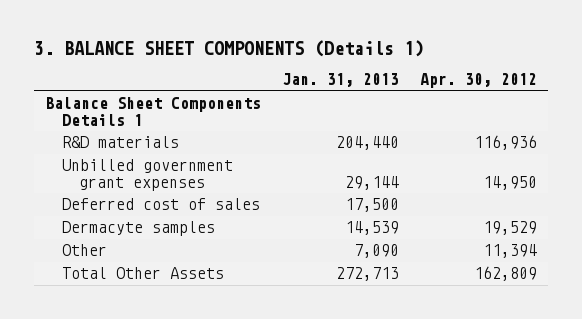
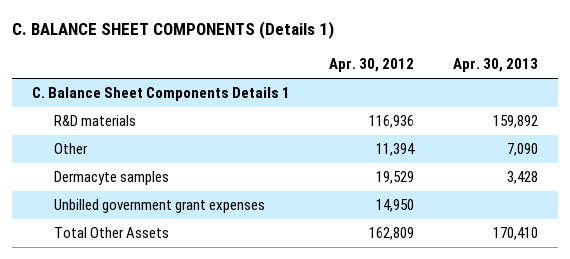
[34,39,425,57] 3. BALANCE SHEET COMPONENTS (Details 1) -> [12,21,335,40] C. BALANCE SHEET COMPONENTS (Details 1)
[282,73,400,88] Jan. 31, 2013 -> none
none -> [453,58,539,73] Apr. 30, 2013
[44,97,261,126] Balance Sheet Components Details 1 -> [31,87,290,102] C. Balance Sheet Components Details 1
[61,198,260,211] Deferred cost of sales -> none
[61,221,215,237] Dermacyte samples -> [54,171,170,186] Dermacyte samples
[61,159,233,191] Unbilled government grant expenses -> [54,199,266,214] Unbilled government grant expenses

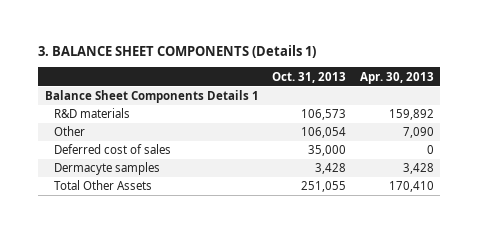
[12,21,335,40] C. BALANCE SHEET COMPONENTS (Details 1) -> [37,44,316,58] 3. BALANCE SHEET COMPONENTS (Details 1)
[329,58,415,73] Apr. 30, 2012 -> none
none -> [272,71,347,83] Oct. 31, 2013
[31,87,290,102] C. Balance Sheet Components Details 1 -> [44,90,259,104] Balance Sheet Components Details 1
none -> [54,144,172,155] Deferred cost of sales
[54,199,266,214] Unbilled government grant expenses -> none

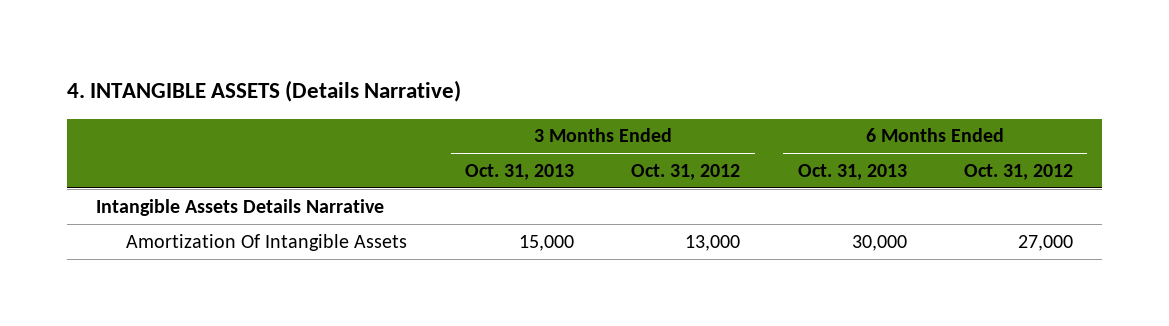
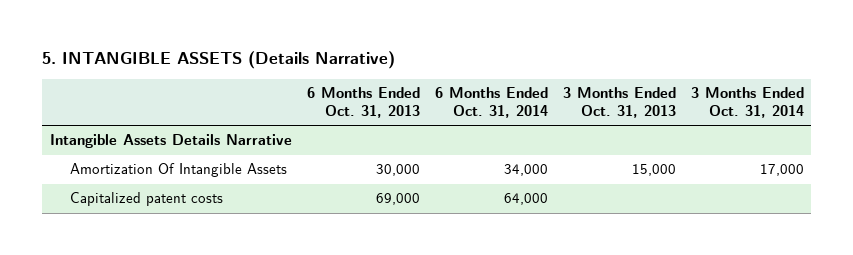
[67,80,462,103] 4. INTANGIBLE ASSETS (Details Narrative) -> [42,51,396,70] 5. INTANGIBLE ASSETS (Details Narrative)
[631,164,741,181] Oct. 31, 2012 -> none
[964,164,1074,181] Oct. 31, 2012 -> none
none -> [434,86,548,119] 6 Months Ended Oct. 31, 2014
none -> [690,86,804,119] 3 Months Ended Oct. 31, 2014
none -> [70,192,224,207] Capitalized patent costs

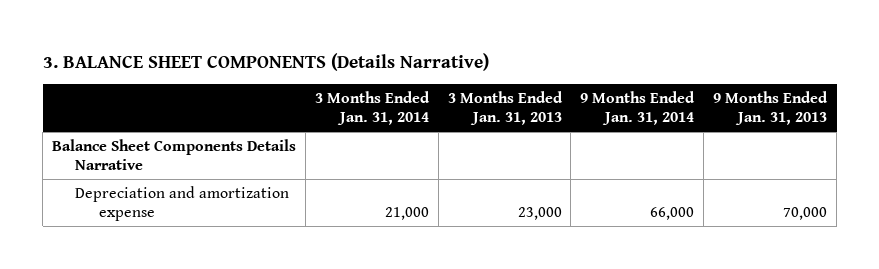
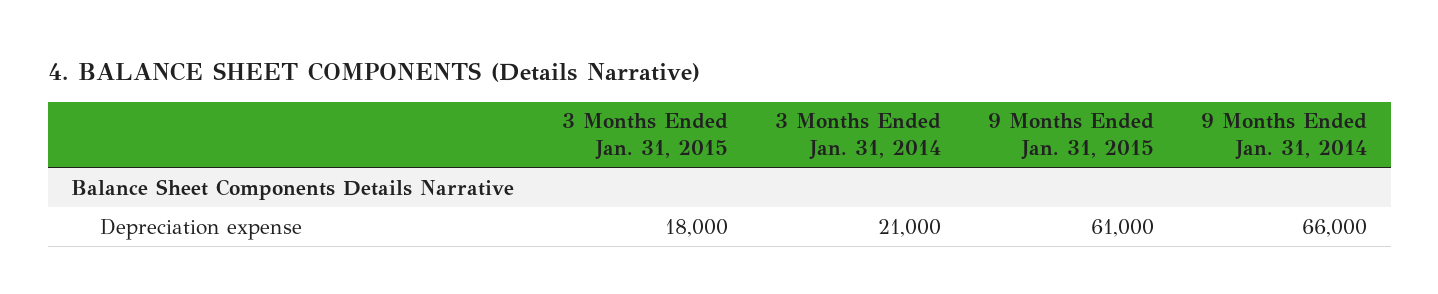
[42,52,489,71] 3. BALANCE SHEET COMPONENTS (Details Narrative) -> [47,62,700,83] 4. BALANCE SHEET COMPONENTS (Details Narrative)
[447,91,563,126] 3 Months Ended Jan. 31, 2013 -> none
[713,91,829,126] 9 Months Ended Jan. 31, 2013 -> none
none -> [561,113,728,161] 3 Months Ended Jan. 31, 2015
none -> [987,113,1154,161] 9 Months Ended Jan. 31, 2015
[75,186,290,222] Depreciation and amortization expense -> [100,217,303,240] Depreciation expense

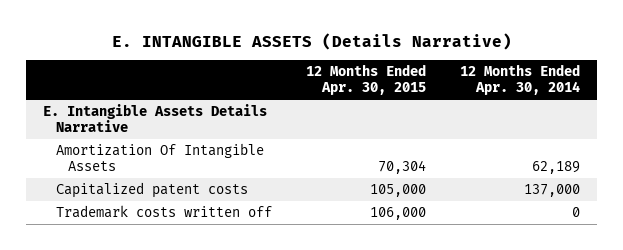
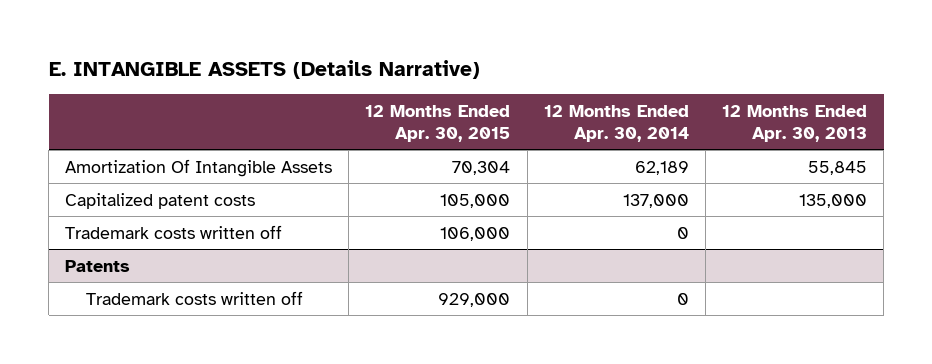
none -> [722,104,868,142] 12 Months Ended Apr. 30, 2013
[43,104,268,133] E. Intangible Assets Details Narrative -> none
none -> [65,259,131,272] Patents
none -> [85,290,303,305] Trademark costs written off

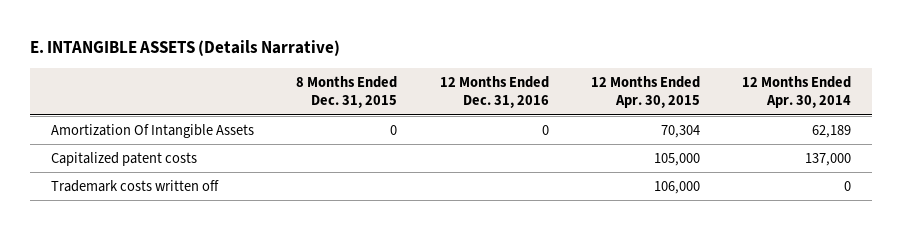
[722,104,868,142] 12 Months Ended Apr. 30, 2013 -> none
none -> [296,75,398,109] 8 Months Ended Dec. 31, 2015
none -> [439,75,549,109] 12 Months Ended Dec. 31, 2016
[65,259,131,272] Patents -> none
[85,290,303,305] Trademark costs written off -> none

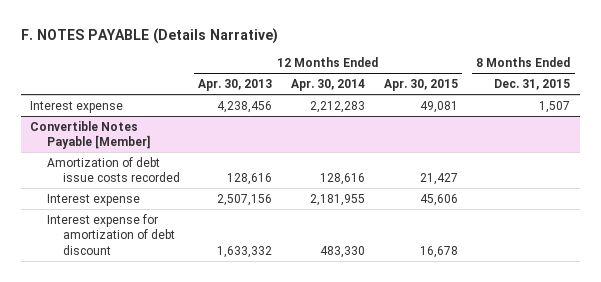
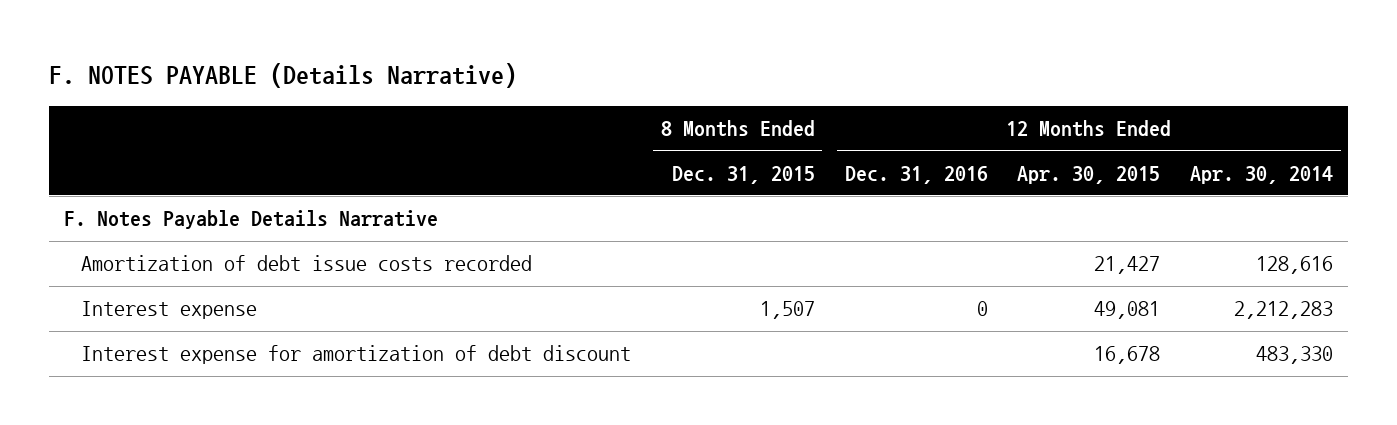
[198,79,273,92] Apr. 30, 2013 -> none
none -> [844,165,988,184] Dec. 31, 2016
[30,120,151,150] Convertible Notes Payable [Member] -> none
none -> [63,210,438,230] F. Notes Payable Details Narrative
[46,193,140,206] Interest expense -> none
[30,100,124,113] Interest expense -> [81,301,258,320] Interest expense

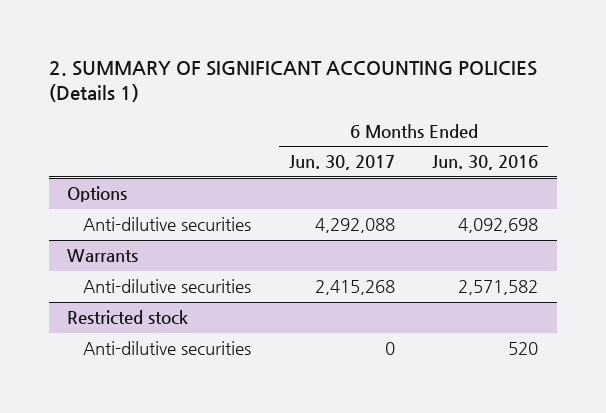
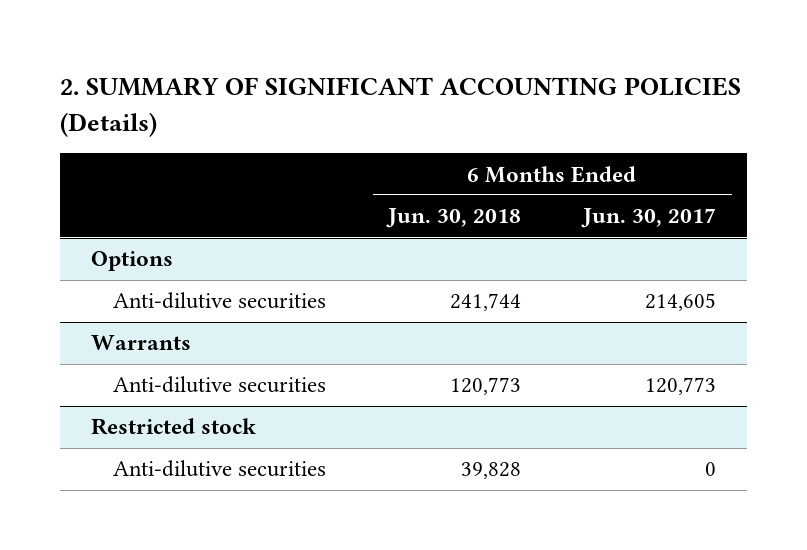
[48,61,537,103] 2. SUMMARY OF SIGNIFICANT ACCOUNTING POLICIES (Details 1) -> [59,77,741,137] 2. SUMMARY OF SIGNIFICANT ACCOUNTING POLICIES (Details)
[432,155,539,171] Jun. 30, 2016 -> none
none -> [386,208,522,229] Jun. 30, 2018
[314,218,395,234] 4,292,088 -> [645,293,717,312] 214,605
[314,280,395,296] 2,415,268 -> [645,377,717,396] 120,773

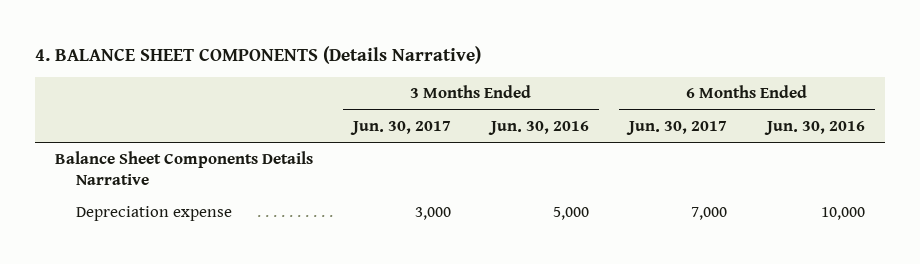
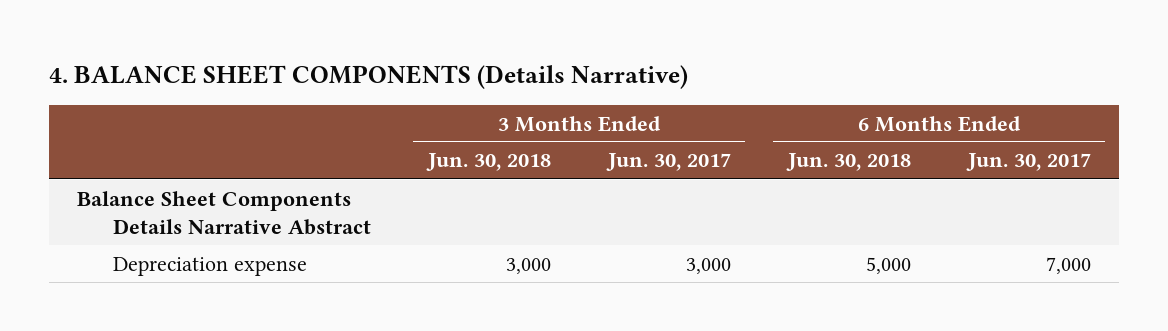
[488,120,590,135] Jun. 30, 2016 -> none
[764,120,866,135] Jun. 30, 2016 -> none
none -> [425,153,551,172] Jun. 30, 2018
none -> [785,153,911,172] Jun. 30, 2018
[55,151,314,185] Balance Sheet Components Details Narrative -> [77,190,371,235] Balance Sheet Components Details Narrative Abstract

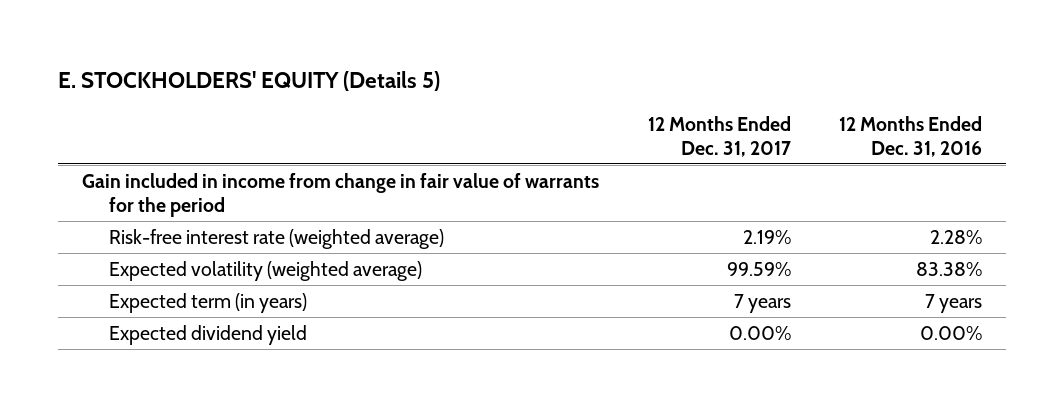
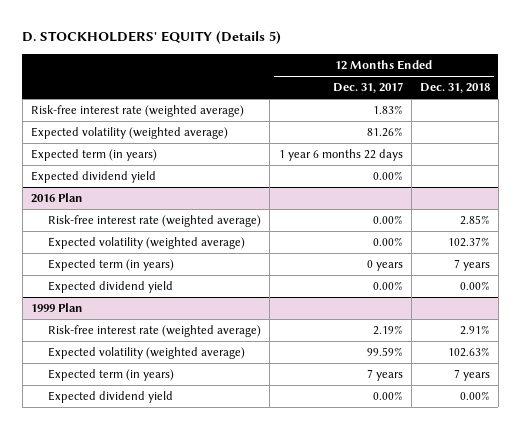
[58,71,441,92] E. STOCKHOLDERS' EQUITY (Details 5) -> [22,31,282,45] D. STOCKHOLDERS' EQUITY (Details 5)
[838,115,982,157] 12 Months Ended Dec. 31, 2016 -> none
none -> [419,83,490,94] Dec. 31, 2018
[82,172,600,217] Gain included in income from change in fair value of warrants for the period -> none
none -> [30,105,244,118] Risk-free interest rate (weighted average)
none -> [30,127,228,140] Expected volatility (weighted average)
none -> [30,149,157,162] Expected term (in years)
none -> [30,171,156,184] Expected dividend yield
none -> [30,193,83,204] 2016 Plan
none -> [48,215,262,228] Risk-free interest rate (weighted average)
none -> [48,237,246,250] Expected volatility (weighted average)
none -> [48,259,175,272] Expected term (in years)
none -> [48,281,174,294] Expected dividend yield
none -> [30,303,83,313] 1999 Plan

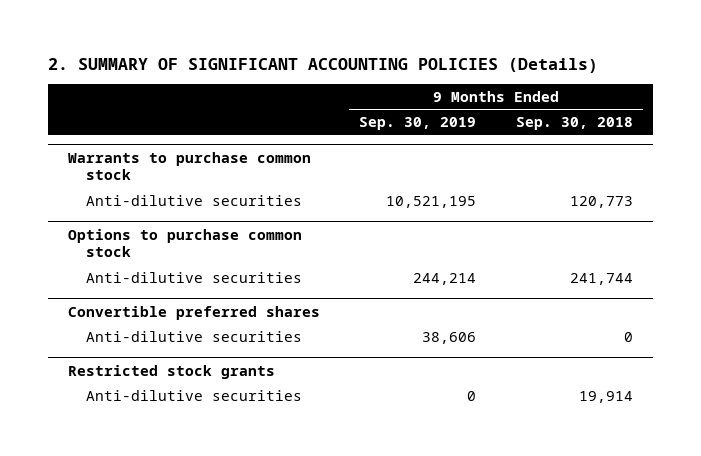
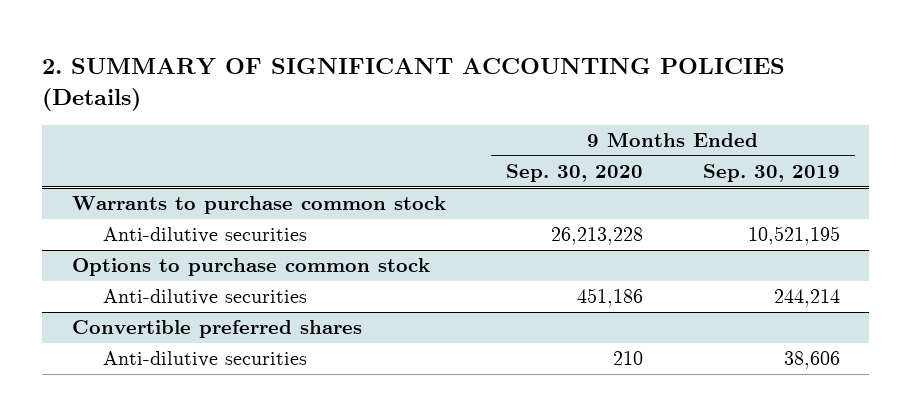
[515,117,633,131] Sep. 30, 2018 -> none
none -> [505,164,643,183] Sep. 30, 2020
[67,364,275,379] Restricted stock grants -> none
[85,389,302,401] Anti-dilutive securities -> none

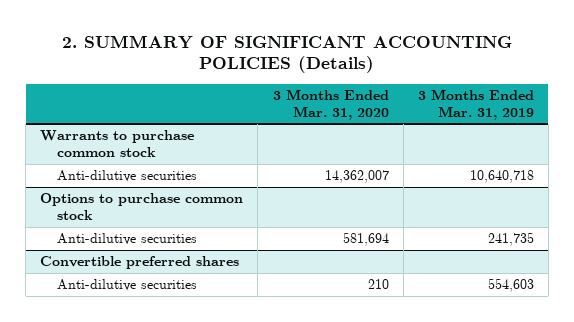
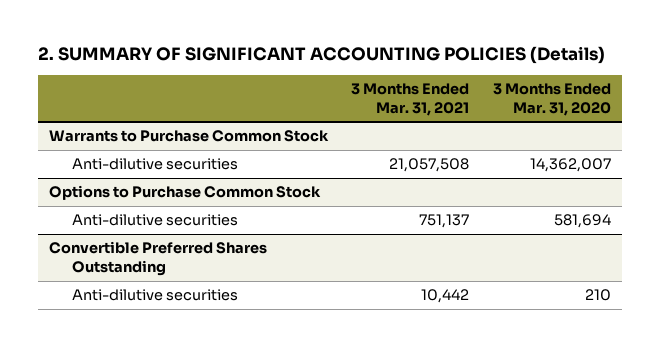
[417,88,534,121] 3 Months Ended Mar. 31, 2019 -> none
none -> [351,83,470,116] 3 Months Ended Mar. 31, 2021
[40,130,195,158] Warrants to purchase common stock -> [49,130,330,143] Warrants to Purchase Common Stock
[40,193,244,221] Options to purchase common stock -> [49,185,322,201] Options to Purchase Common Stock
[40,256,240,270] Convertible preferred shares -> [49,241,268,276] Convertible Preferred Shares Outstanding

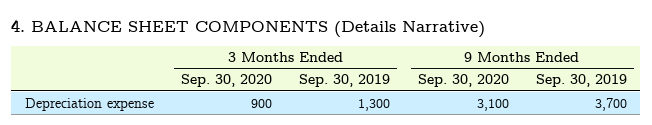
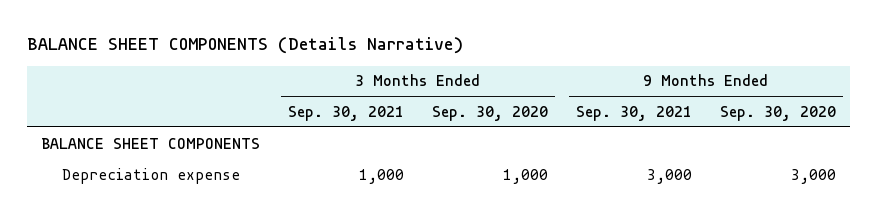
[11,19,486,39] 4. BALANCE SHEET COMPONENTS (Details Narrative) -> [26,37,463,55] BALANCE SHEET COMPONENTS (Details Narrative)
[299,74,391,88] Sep. 30, 2019 -> none
[535,74,627,88] Sep. 30, 2019 -> none
none -> [287,105,404,121] Sep. 30, 2021
none -> [575,105,692,121] Sep. 30, 2021
none -> [40,137,260,149] BALANCE SHEET COMPONENTS
[251,98,273,108] 900 -> [502,168,548,184] 1,000
[476,98,509,111] 3,100 -> [790,168,836,184] 3,000

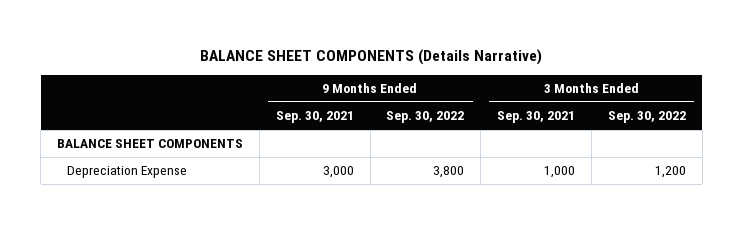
[431,105,548,121] Sep. 30, 2020 -> none
[719,105,836,121] Sep. 30, 2020 -> none
none -> [386,111,465,124] Sep. 30, 2022
none -> [607,111,686,124] Sep. 30, 2022
[61,167,240,184] Depreciation expense -> [66,166,187,179] Depreciation Expense

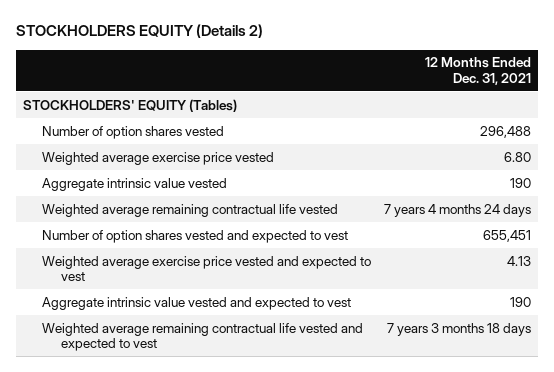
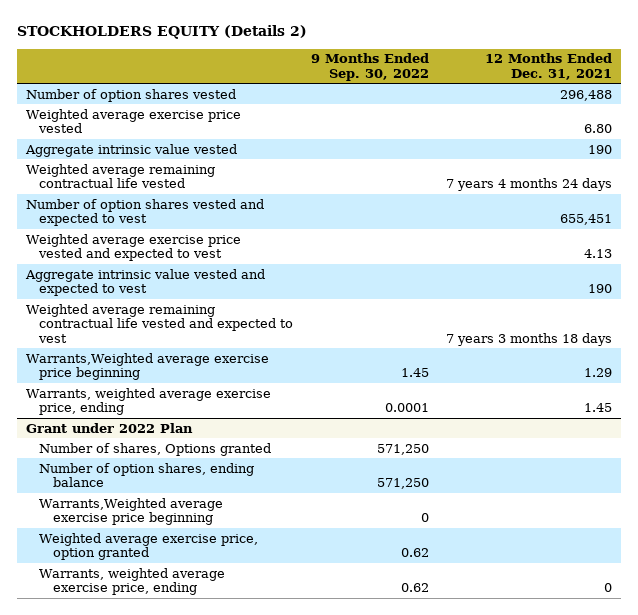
none -> [310,53,429,81] 9 Months Ended Sep. 30, 2022
[22,98,237,112] STOCKHOLDERS' EQUITY (Tables) -> none
none -> [25,352,269,381] Warrants,Weighted average exercise price beginning
none -> [25,387,271,416] Warrants, weighted average exercise price, ending
none -> [25,422,193,433] Grant under 2022 Plan
none -> [39,442,272,456] Number of shares, Options granted
none -> [39,462,255,488] Number of option shares, ending balance
none -> [39,497,224,526] Warrants,Weighted average exercise price beginning
none -> [39,532,259,561] Weighted average exercise price, option granted
none -> [39,567,226,596] Warrants, weighted average exercise price, ending

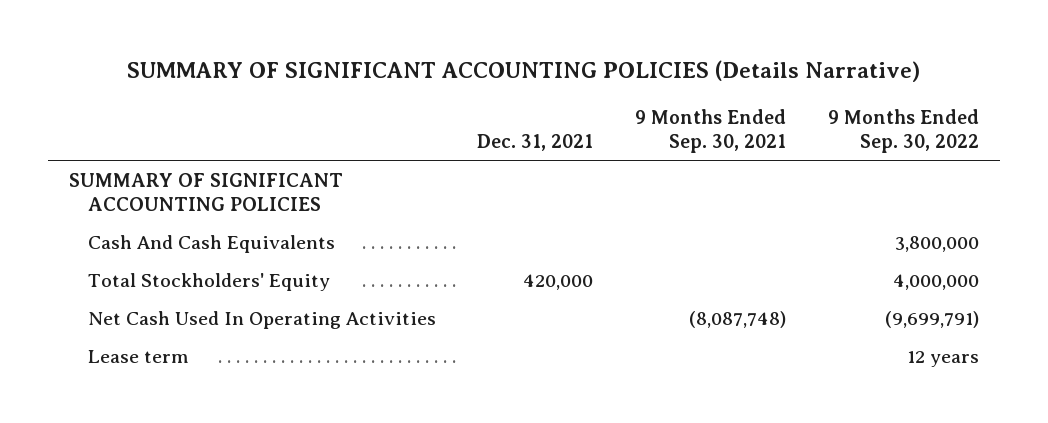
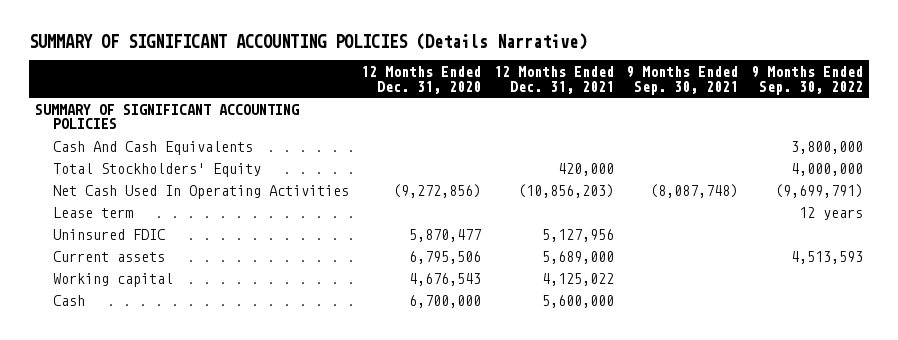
[477,133,594,151] Dec. 31, 2021 -> none
none -> [361,66,482,94] 12 Months Ended Dec. 31, 2020
none -> [493,66,614,94] 12 Months Ended Dec. 31, 2021
none -> [53,228,166,240] Uninsured FDIC
none -> [53,250,166,262] Current assets
none -> [53,272,174,287] Working capital
none -> [53,294,86,306] Cash

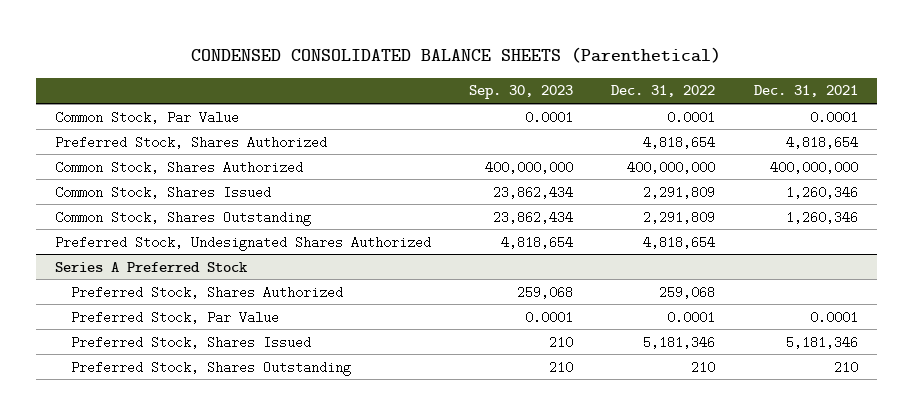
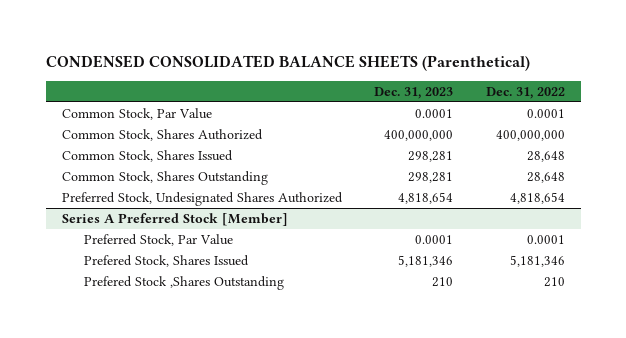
[469,85,574,100] Sep. 30, 2023 -> none
[753,85,858,98] Dec. 31, 2021 -> none
none -> [374,86,454,99] Dec. 31, 2023
[55,135,328,149] Preferred Stock, Shares Authorized -> none
[643,185,716,199] 2,291,809 -> [526,150,565,162] 28,648
[643,210,716,224] 2,291,809 -> [526,171,565,183] 28,648
[70,285,343,299] Preferred Stock, Shares Authorized -> none
[55,261,249,272] Series A Preferred Stock -> [61,212,288,226] Series A Preferred Stock [Member]
[70,335,311,349] Preferred Stock, Shares Issued -> [83,254,249,267] Prefered Stock, Shares Issued
[70,360,351,376] Preferred Stock, Shares Outstanding -> [83,275,284,290] Prefered Stock ,Shares Outstanding

